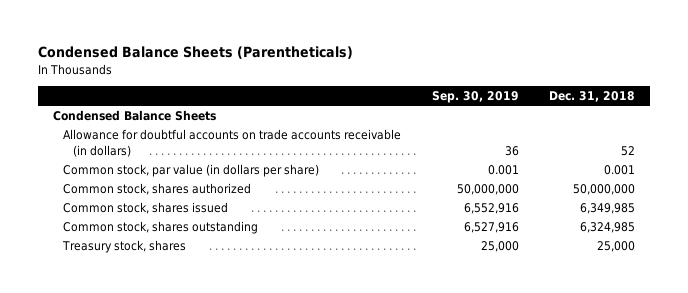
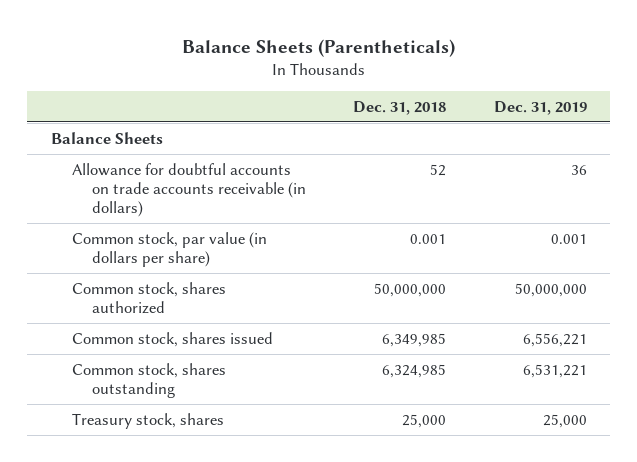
[38,46,354,60] Condensed Balance Sheets (Parentheticals) -> [181,38,455,57] Balance Sheets (Parentheticals)
[431,91,519,104] Sep. 30, 2019 -> none
none -> [493,100,587,115] Dec. 31, 2019
[53,110,217,122] Condensed Balance Sheets -> [50,131,163,144] Balance Sheets

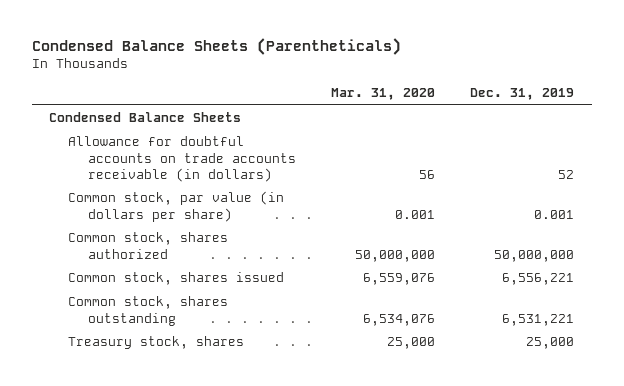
[181,38,455,57] Balance Sheets (Parentheticals) -> [31,38,401,56] Condensed Balance Sheets (Parentheticals)
[353,100,447,115] Dec. 31, 2018 -> none
none -> [331,88,436,101] Mar. 31, 2020
[50,131,163,144] Balance Sheets -> [49,112,242,123] Condensed Balance Sheets
[570,164,587,175] 36 -> [558,169,575,179] 52

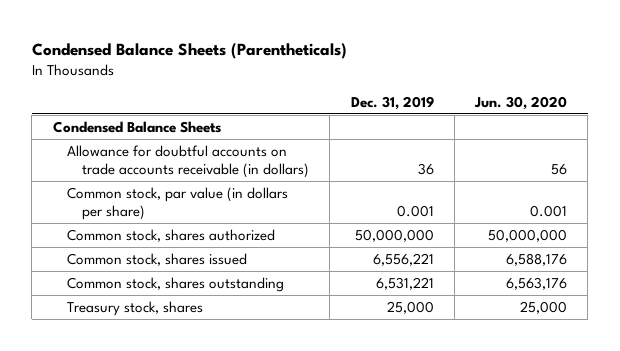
[331,88,436,101] Mar. 31, 2020 -> none
none -> [474,95,568,110] Jun. 30, 2020
[558,169,575,179] 52 -> [417,162,434,175] 36

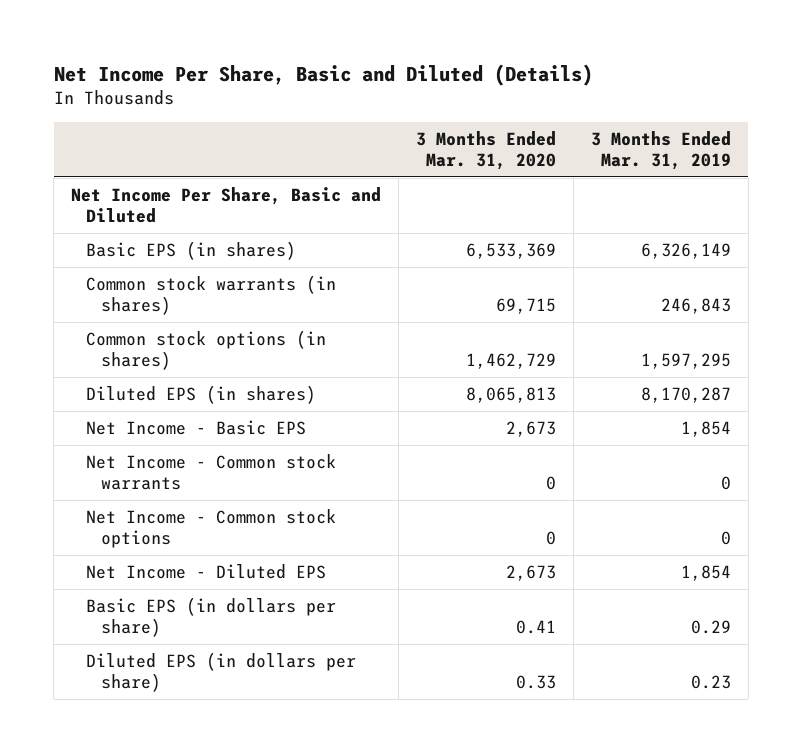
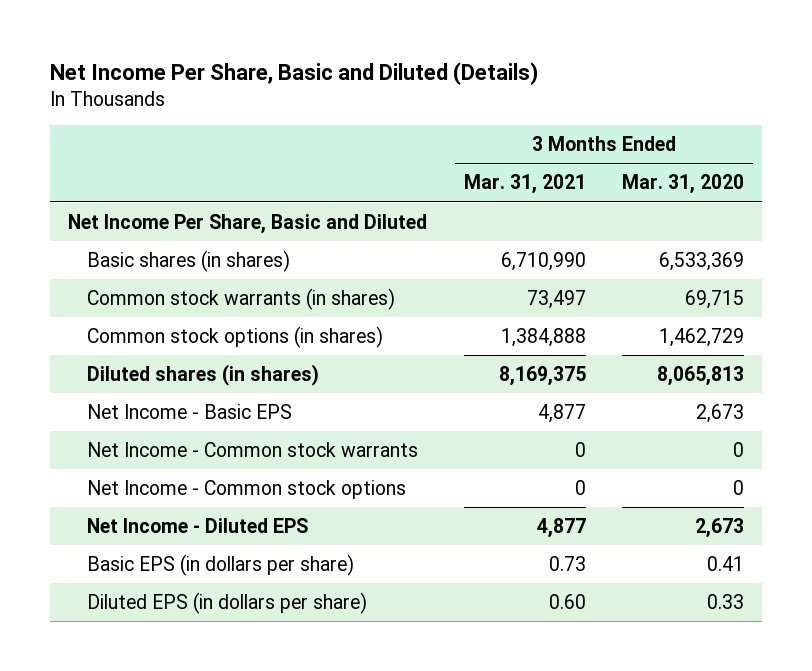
[591,130,732,170] 3 Months Ended Mar. 31, 2019 -> none
none -> [463,174,586,195] Mar. 31, 2021
[85,240,296,260] Basic EPS (in shares) -> [86,249,290,272] Basic shares (in shares)
[85,384,316,404] Diluted EPS (in shares) -> [86,363,319,386] Diluted shares (in shares)

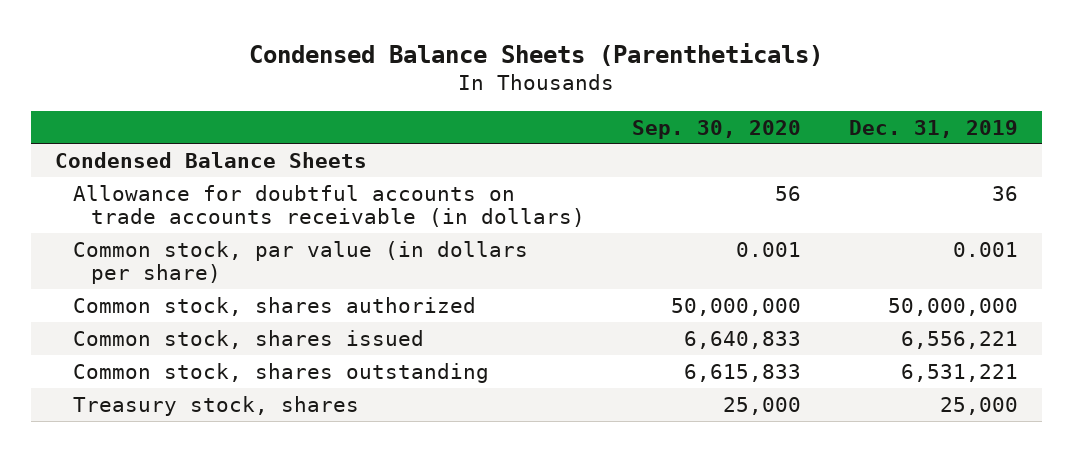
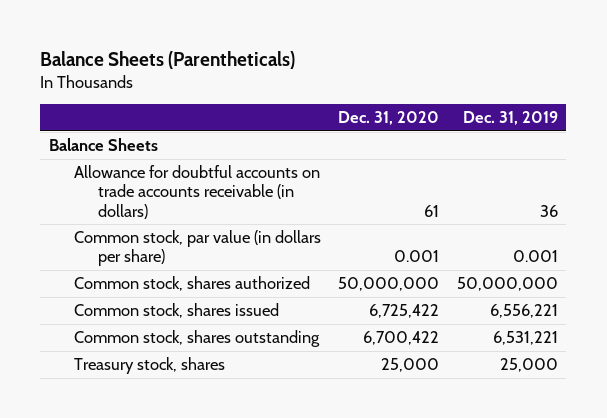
[249,42,824,66] Condensed Balance Sheets (Parentheticals) -> [40,50,296,69] Balance Sheets (Parentheticals)
[632,119,802,139] Sep. 30, 2020 -> none
none -> [338,111,440,126] Dec. 31, 2020
[54,151,367,168] Condensed Balance Sheets -> [49,138,159,152] Balance Sheets

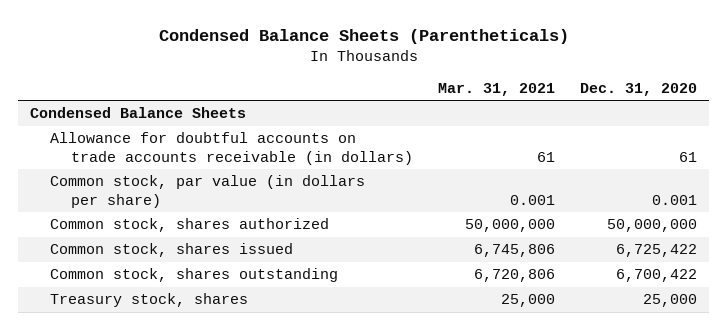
[40,50,296,69] Balance Sheets (Parentheticals) -> [158,28,569,44] Condensed Balance Sheets (Parentheticals)
[462,111,558,126] Dec. 31, 2019 -> none
none -> [437,82,555,96] Mar. 31, 2021
[49,138,159,152] Balance Sheets -> [30,107,247,119] Condensed Balance Sheets

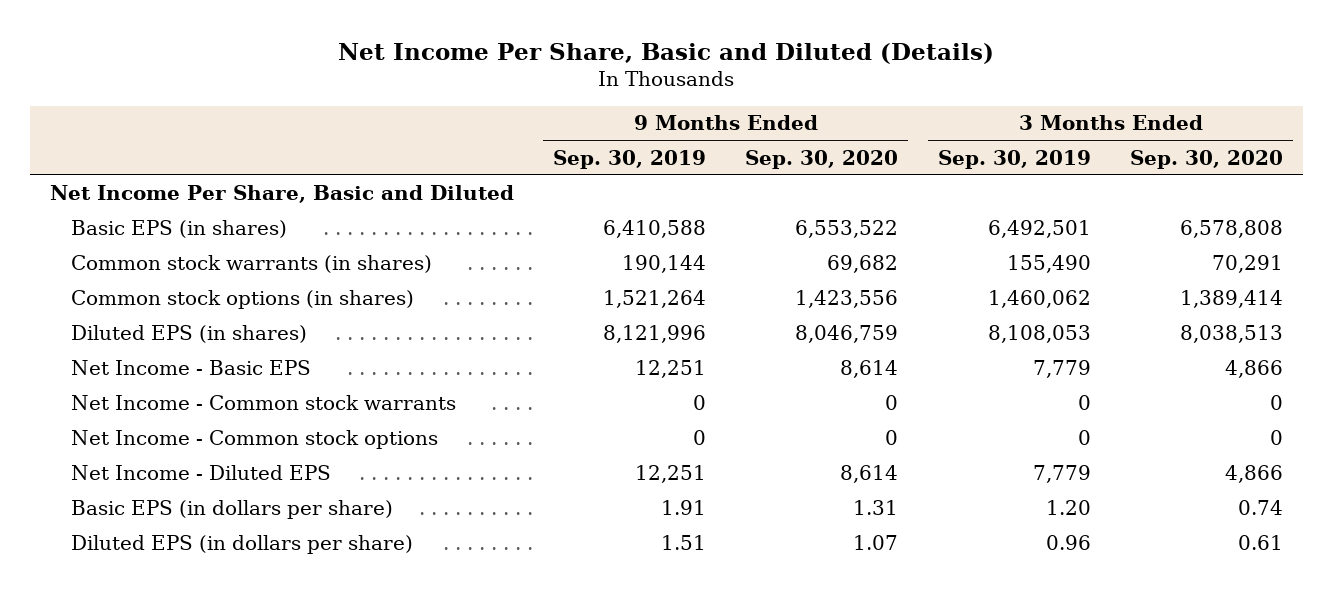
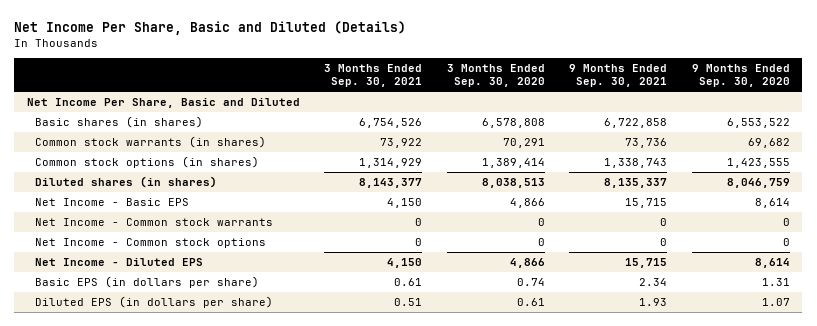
[553,149,707,169] Sep. 30, 2019 -> none
[937,149,1091,169] Sep. 30, 2019 -> none
none -> [324,64,423,88] 3 Months Ended Sep. 30, 2021
none -> [569,64,668,88] 9 Months Ended Sep. 30, 2021
[70,220,287,239] Basic EPS (in shares) -> [34,116,203,129] Basic shares (in shares)
[795,290,899,309] 1,423,556 -> [727,158,791,169] 1,423,555
[70,325,307,344] Diluted EPS (in shares) -> [34,176,217,189] Diluted shares (in shares)

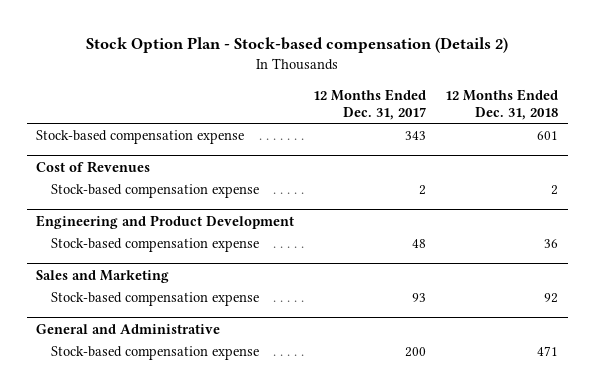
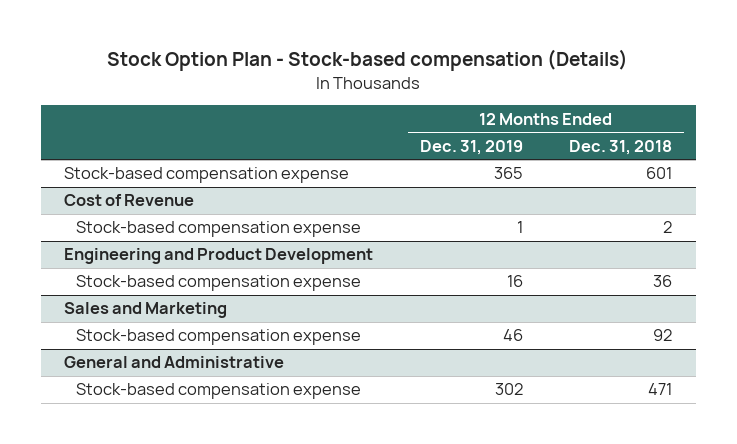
[86,37,509,54] Stock Option Plan - Stock-based compensation (Details 2) -> [107,49,629,72] Stock Option Plan - Stock-based compensation (Details)
[313,88,427,120] 12 Months Ended Dec. 31, 2017 -> none
none -> [419,139,523,155] Dec. 31, 2019
[36,160,151,173] Cost of Revenues -> [64,194,195,207] Cost of Revenue

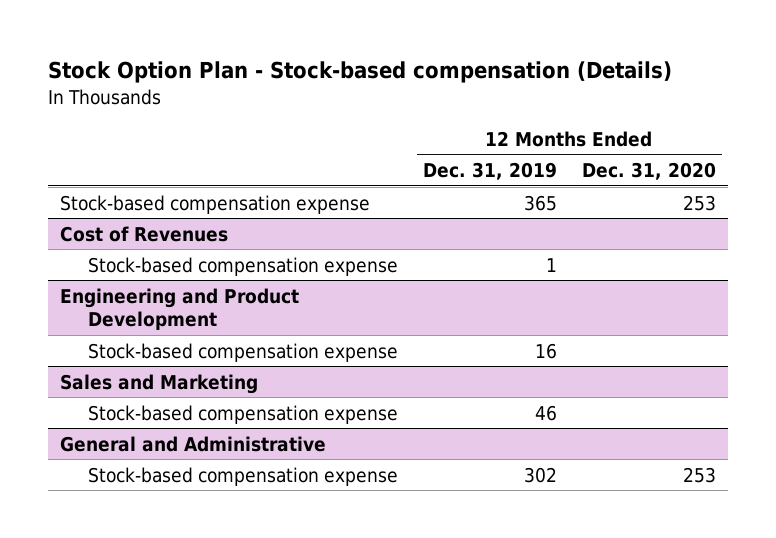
[569,139,673,155] Dec. 31, 2018 -> none
none -> [581,162,716,181] Dec. 31, 2020
[64,194,195,207] Cost of Revenue -> [60,225,229,242] Cost of Revenues

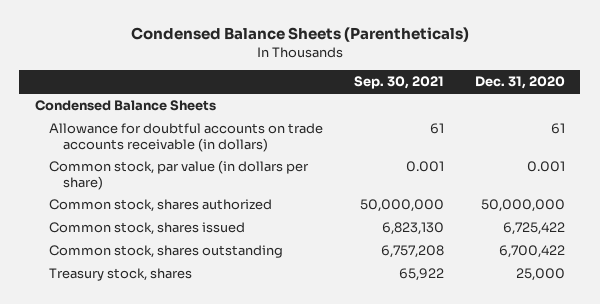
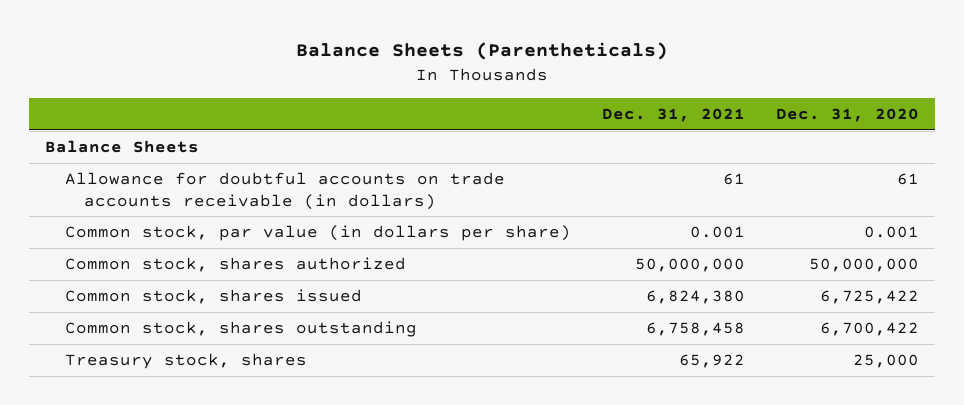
[130,27,469,43] Condensed Balance Sheets (Parentheticals) -> [295,42,668,61] Balance Sheets (Parentheticals)
[354,76,445,90] Sep. 30, 2021 -> none
none -> [601,108,745,123] Dec. 31, 2021
[34,100,216,112] Condensed Balance Sheets -> [44,140,199,154] Balance Sheets

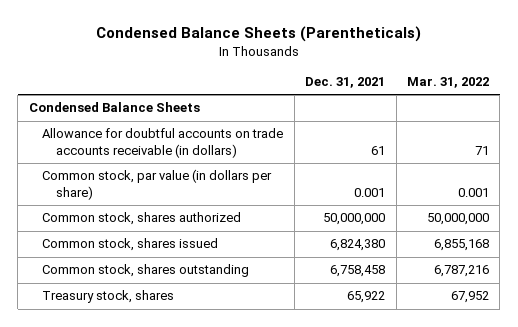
[295,42,668,61] Balance Sheets (Parentheticals) -> [95,26,421,43] Condensed Balance Sheets (Parentheticals)
[776,108,920,123] Dec. 31, 2020 -> none
none -> [406,77,489,89] Mar. 31, 2022
[44,140,199,154] Balance Sheets -> [28,102,200,113] Condensed Balance Sheets

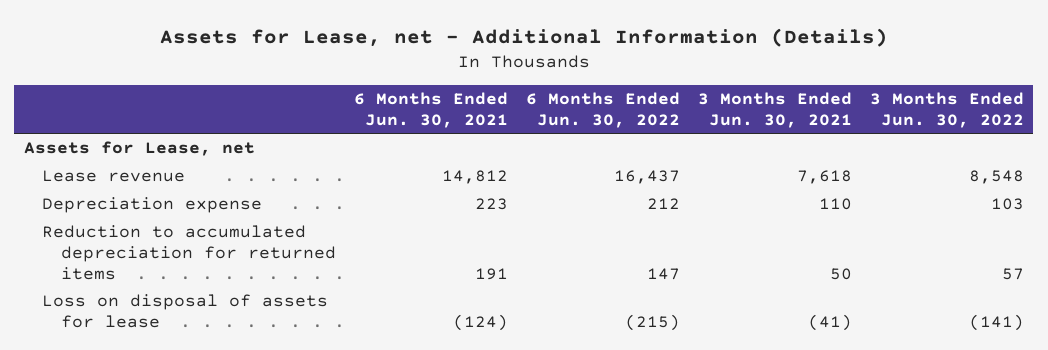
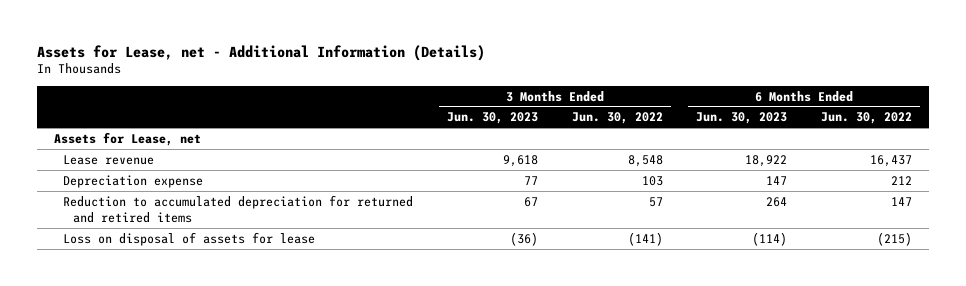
[353,92,508,128] 6 Months Ended Jun. 30, 2021 -> none
[698,92,853,128] 3 Months Ended Jun. 30, 2021 -> none
none -> [446,112,538,125] Jun. 30, 2023
none -> [696,112,788,125] Jun. 30, 2023
[42,225,336,280] Reduction to accumulated depreciation for returned items -> [63,194,414,223] Reduction to accumulated depreciation for returned and retired items

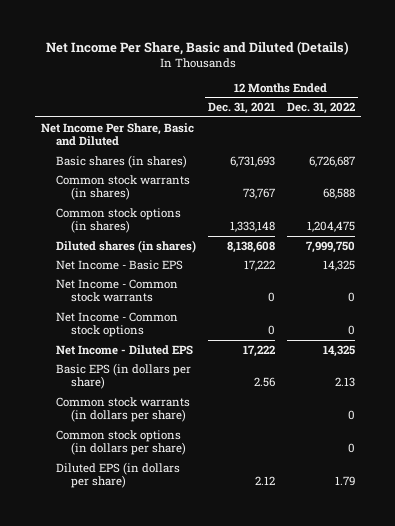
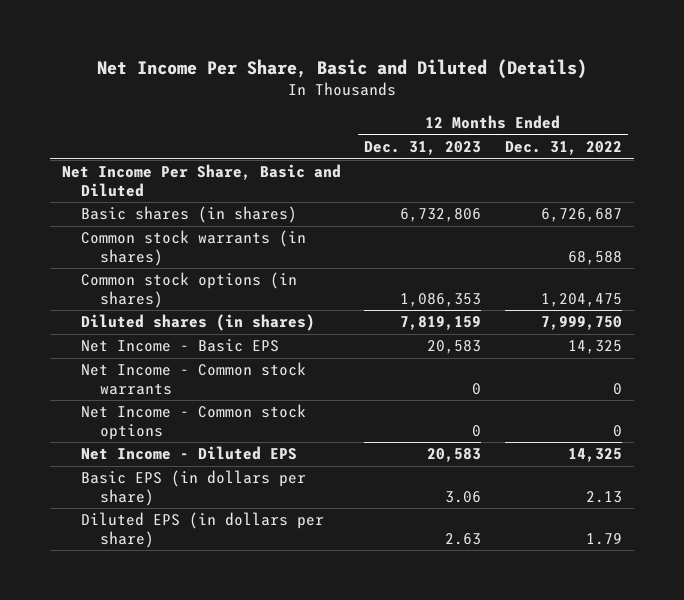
[207,102,275,115] Dec. 31, 2021 -> none
none -> [364,141,482,156] Dec. 31, 2023
[55,396,190,423] Common stock warrants (in dollars per share) -> none
[55,429,186,456] Common stock options (in dollars per share) -> none

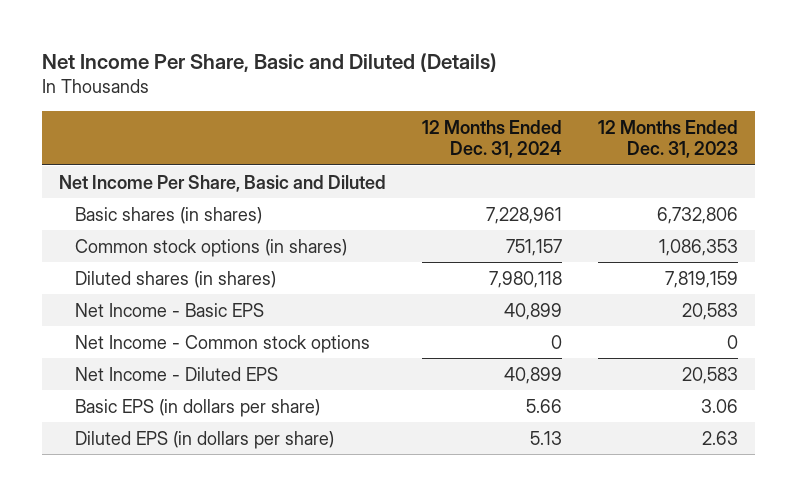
[505,141,623,156] Dec. 31, 2022 -> none
none -> [421,119,562,159] 12 Months Ended Dec. 31, 2024
[80,230,306,266] Common stock warrants (in shares) -> none
[80,362,306,395] Net Income - Common stock warrants -> none

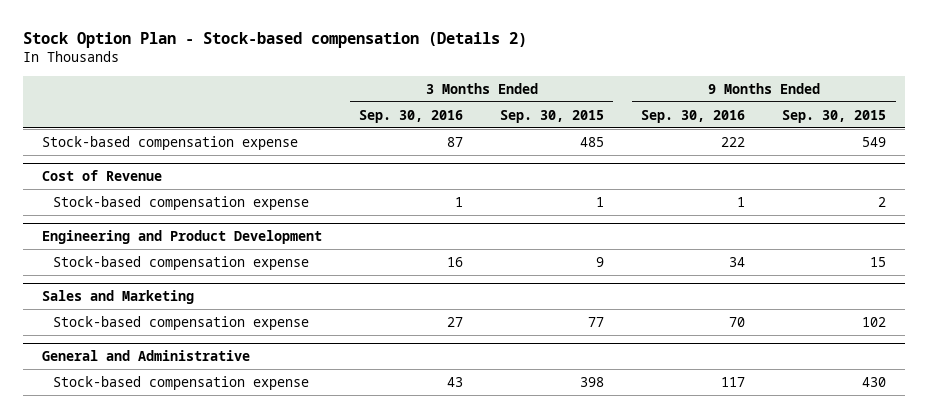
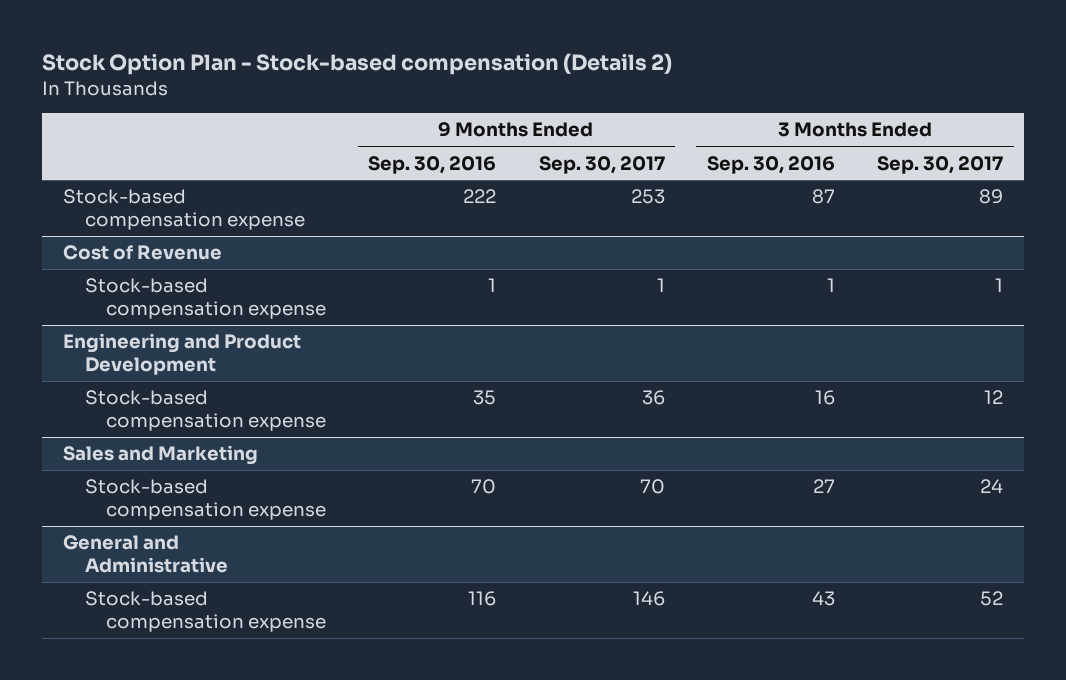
[500,109,605,123] Sep. 30, 2015 -> none
[782,109,887,123] Sep. 30, 2015 -> none
none -> [538,155,665,174] Sep. 30, 2017
none -> [877,155,1004,174] Sep. 30, 2017
[729,256,746,267] 34 -> [473,390,497,406] 35
[721,376,746,387] 117 -> [468,591,497,607] 116

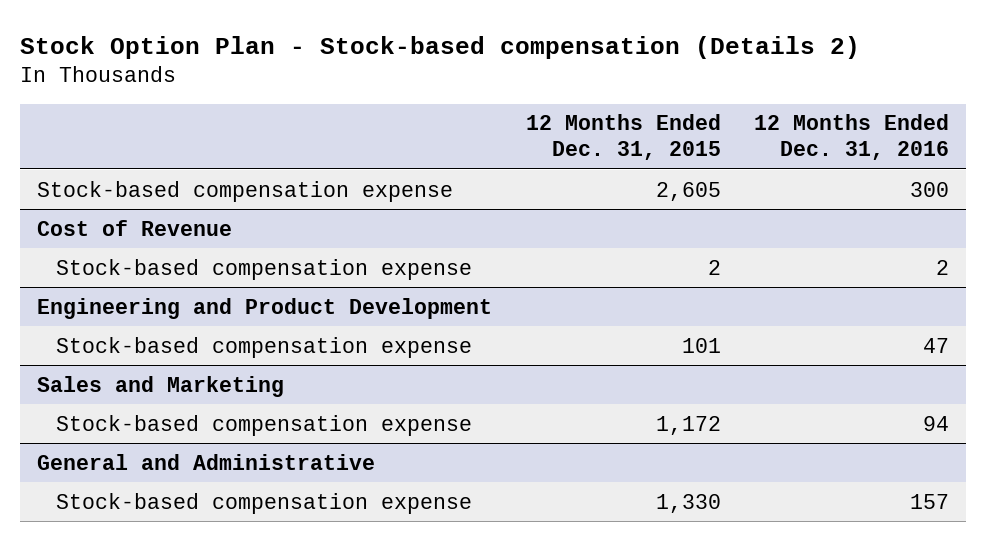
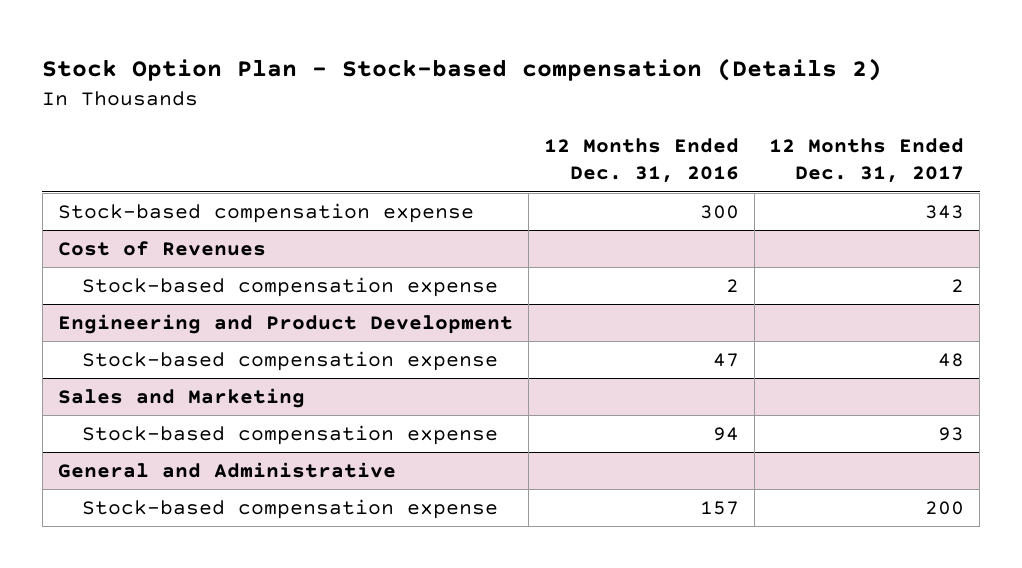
[525,114,721,161] 12 Months Ended Dec. 31, 2015 -> none
none -> [769,138,965,184] 12 Months Ended Dec. 31, 2017
[37,219,233,236] Cost of Revenue -> [57,241,266,257] Cost of Revenues

